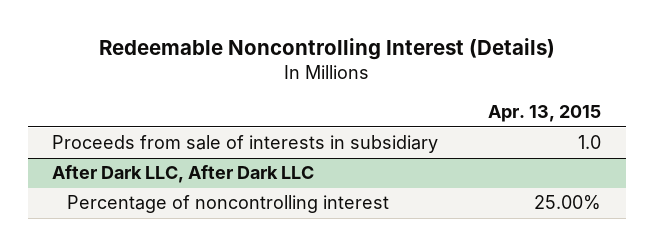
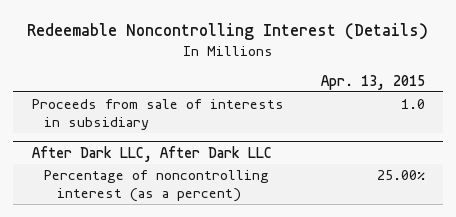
[67,195,390,214] Percentage of noncontrolling interest -> [44,169,270,202] Percentage of noncontrolling interest (as a percent)

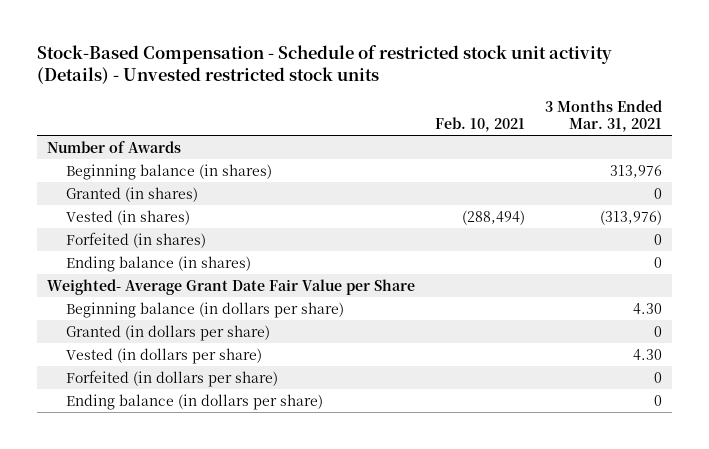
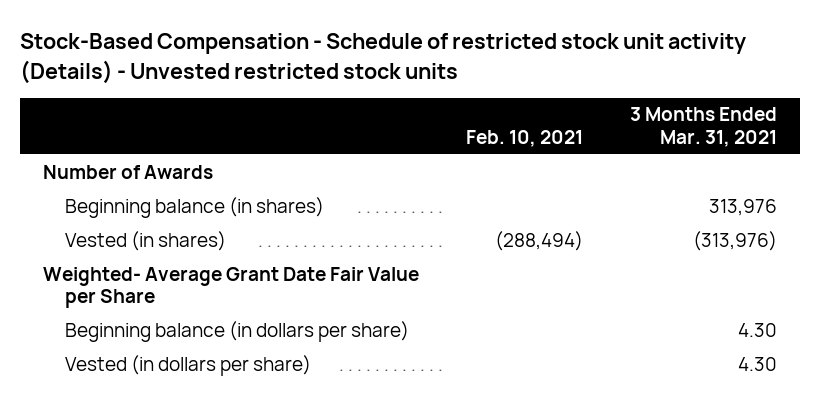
[65,186,198,202] Granted (in shares) -> none
[65,231,206,248] Forfeited (in shares) -> none
[65,255,251,272] Ending balance (in shares) -> none
[65,324,270,341] Granted (in dollars per share) -> none
[65,369,278,387] Forfeited (in dollars per share) -> none
[65,393,323,410] Ending balance (in dollars per share) -> none

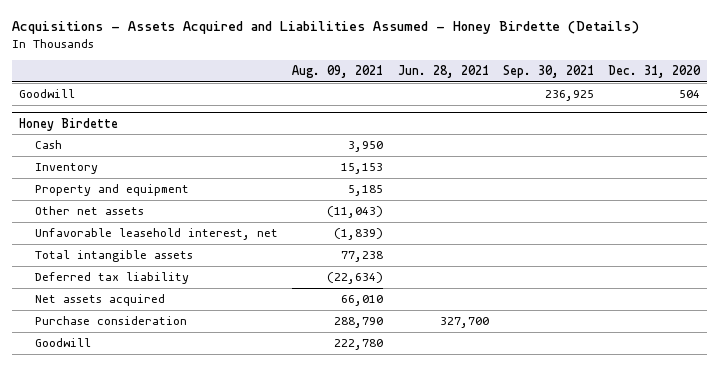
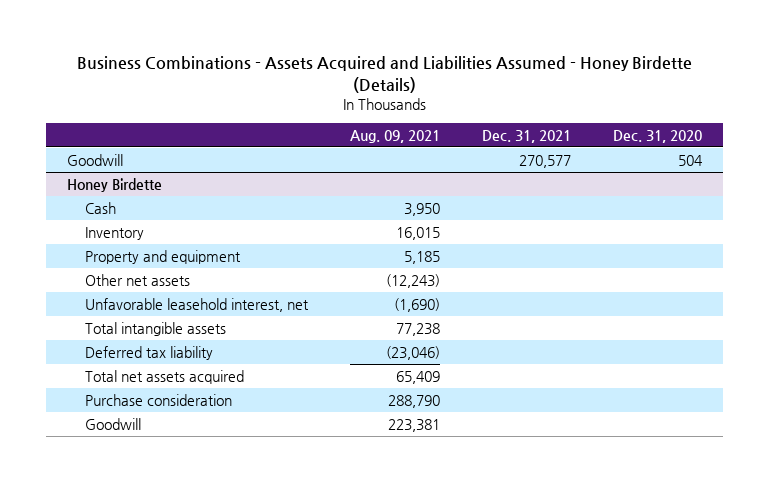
[11,20,639,34] Acquisitions - Assets Acquired and Liabilities Assumed - Honey Birdette (Details) -> [76,56,692,93] Business Combinations - Assets Acquired and Liabilities Assumed - Honey Birdette (Details)
[397,65,489,79] Jun. 28, 2021 -> none
[502,65,594,79] Sep. 30, 2021 -> none
none -> [482,129,572,143] Dec. 31, 2021
[341,163,384,175] 15,153 -> [396,226,441,240] 16,015
[327,206,384,219] (11,043) -> [386,273,441,288] (12,243)
[334,228,384,241] (1,839) -> [394,297,441,312] (1,690)
[327,272,384,285] (22,634) -> [386,345,441,360] (23,046)
[34,294,165,307] Net assets acquired -> [85,369,245,384] Total net assets acquired
[341,295,384,307] 66,010 -> [396,370,441,384] 65,409
[334,339,384,351] 222,780 -> [388,418,441,432] 223,381

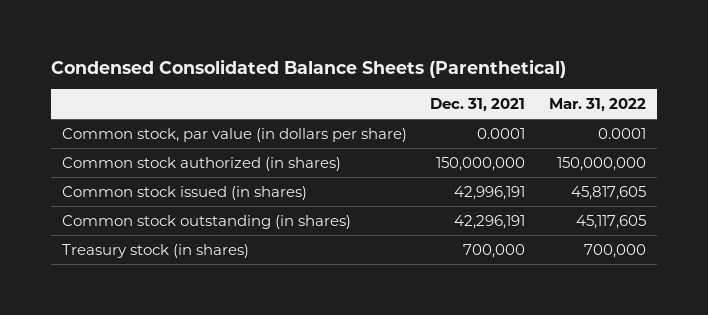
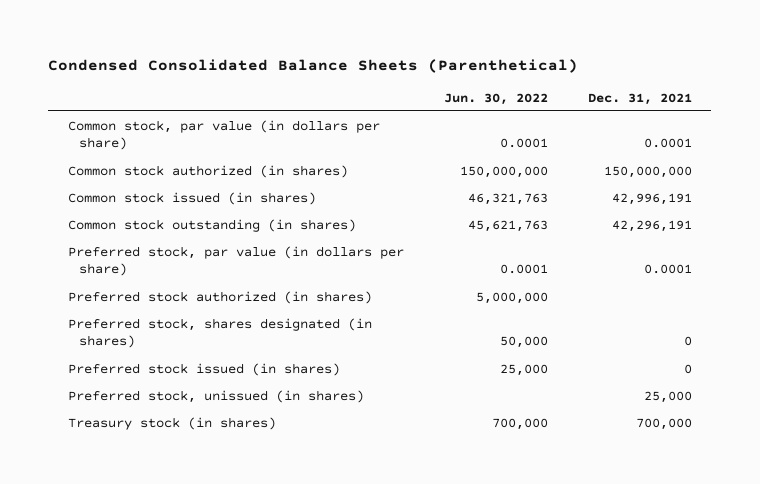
[548,98,646,113] Mar. 31, 2022 -> none
none -> [443,92,548,105] Jun. 30, 2022
none -> [68,245,405,277] Preferred stock, par value (in dollars per share)
none -> [68,290,373,304] Preferred stock authorized (in shares)
none -> [68,317,373,349] Preferred stock, shares designated (in shares)
none -> [68,362,341,376] Preferred stock issued (in shares)
none -> [68,389,365,403] Preferred stock, unissued (in shares)

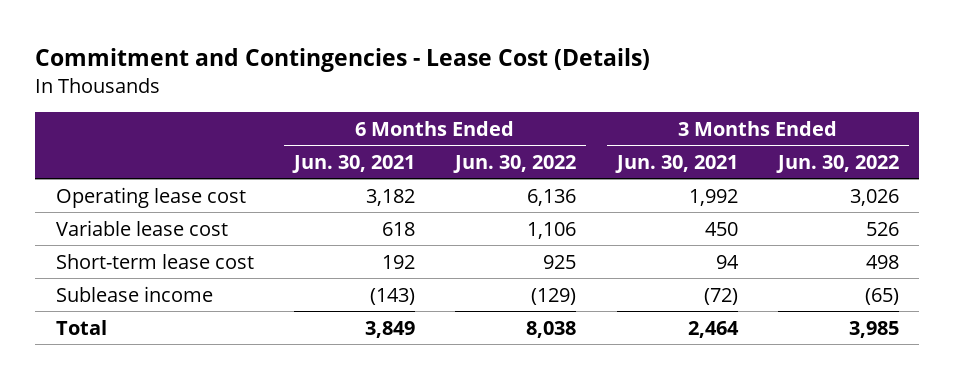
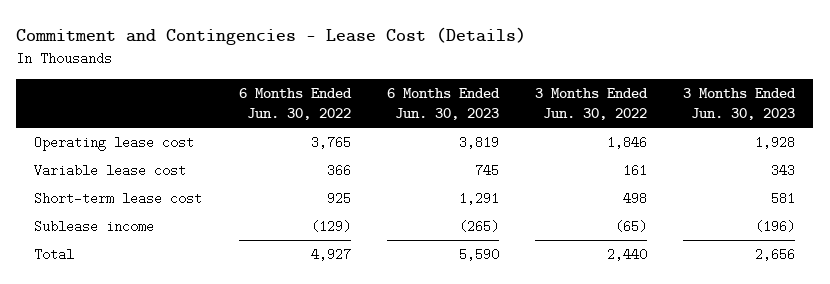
[291,154,415,173] Jun. 30, 2021 -> none
[614,154,738,173] Jun. 30, 2021 -> none
none -> [386,88,500,120] 6 Months Ended Jun. 30, 2023
none -> [683,88,797,120] 3 Months Ended Jun. 30, 2023
[527,188,577,206] 6,136 -> [310,136,351,150] 3,765
[850,188,900,206] 3,026 -> [606,136,647,150] 1,846
[527,221,577,239] 1,106 -> [326,164,351,178] 366
[866,221,900,236] 526 -> [622,164,647,178] 161
[526,320,577,338] 8,038 -> [310,248,351,262] 4,927
[849,320,900,338] 3,985 -> [606,248,647,262] 2,440

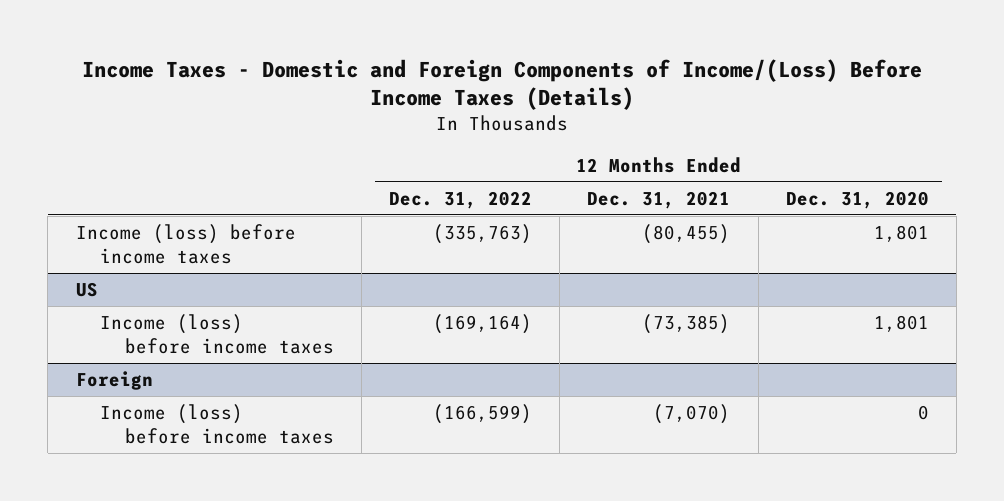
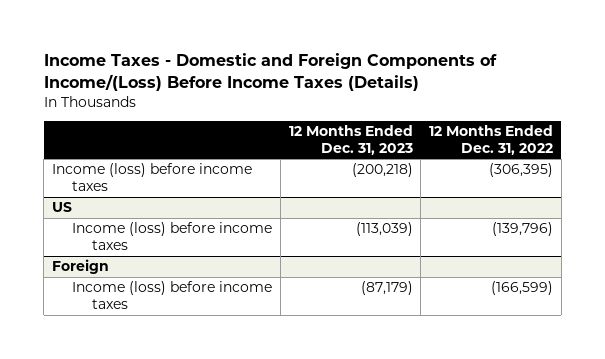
[587,190,731,209] Dec. 31, 2021 -> none
[785,190,929,209] Dec. 31, 2020 -> none
none -> [288,124,413,155] 12 Months Ended Dec. 31, 2023
[433,223,533,244] (335,763) -> [488,163,553,178] (306,395)
[433,313,533,334] (169,164) -> [491,222,553,237] (139,796)

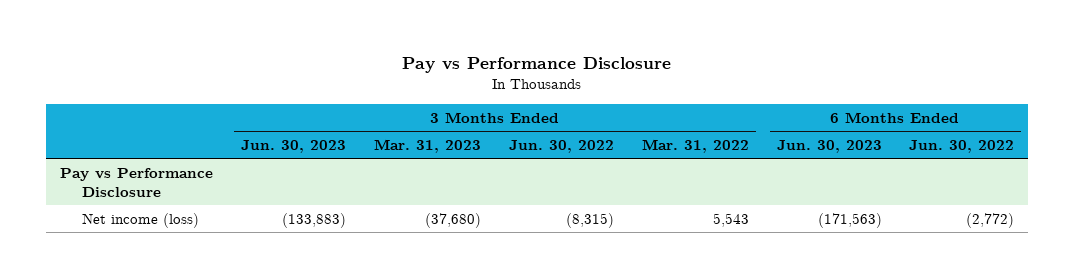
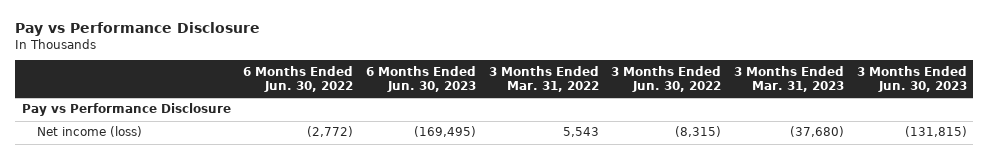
[282,212,347,228] (133,883) -> [904,126,967,138] (131,815)
[817,212,882,228] (171,563) -> [413,126,476,138] (169,495)

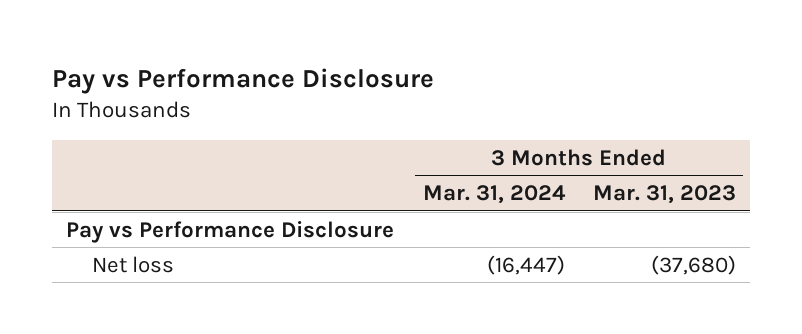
[243,65,354,93] 6 Months Ended Jun. 30, 2022 -> none
[365,65,476,93] 6 Months Ended Jun. 30, 2023 -> none
[488,65,599,93] 3 Months Ended Mar. 31, 2022 -> none
[611,65,722,93] 3 Months Ended Jun. 30, 2022 -> none
[856,65,967,93] 3 Months Ended Jun. 30, 2023 -> none
none -> [422,184,566,204] Mar. 31, 2024
[36,126,142,138] Net income (loss) -> [91,255,174,273] Net loss

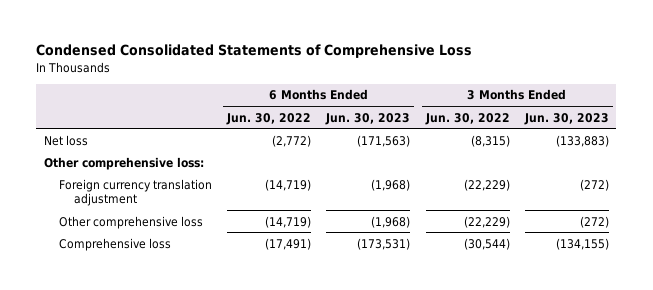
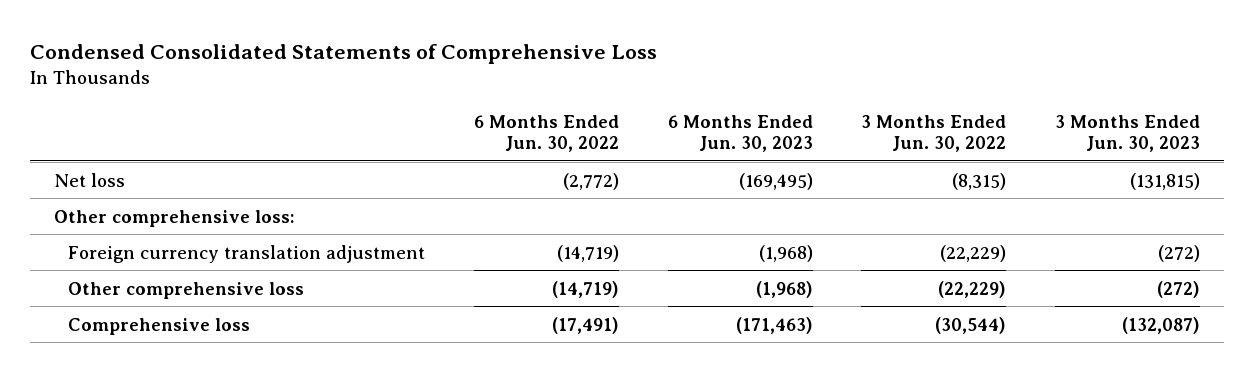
[357,134,411,147] (171,563) -> [738,172,813,190] (169,495)
[555,134,609,147] (133,883) -> [1129,172,1200,190] (131,815)
[357,237,411,250] (173,531) -> [735,316,813,334] (171,463)
[555,237,609,250] (134,155) -> [1121,316,1200,334] (132,087)

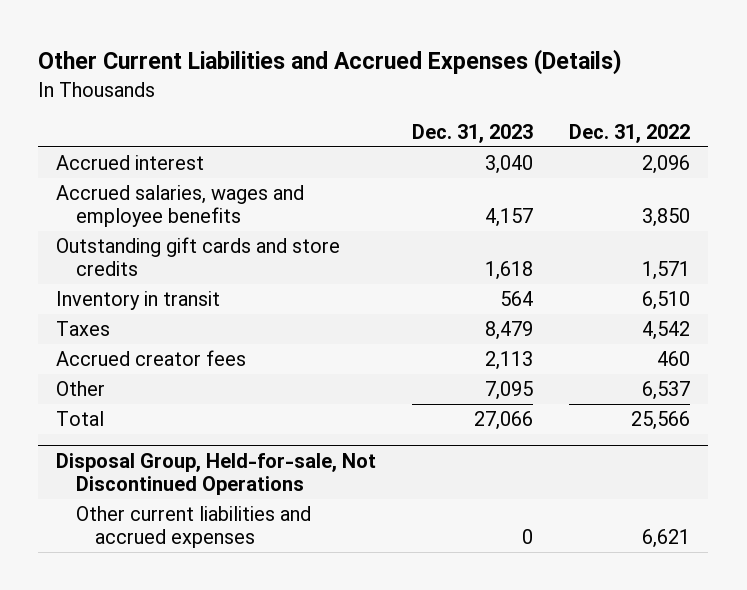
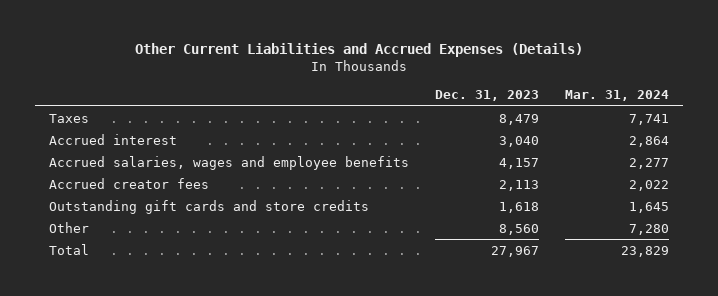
[569,123,691,143] Dec. 31, 2022 -> none
none -> [565,90,670,102] Mar. 31, 2024
[56,321,111,337] Taxes -> [48,113,89,123] Taxes
[56,291,221,311] Inventory in transit -> none
[56,452,377,496] Disposal Group, Held-for-sale, Not Discontinued Operations -> none
[75,506,311,549] Other current liabilities and accrued expenses -> none
[56,237,341,277] Outstanding gift cards and store credits -> [48,199,369,214] Outstanding gift cards and store credits
[485,381,534,401] 7,095 -> [498,223,539,235] 8,560
[474,411,534,431] 27,066 -> [490,245,539,257] 27,967

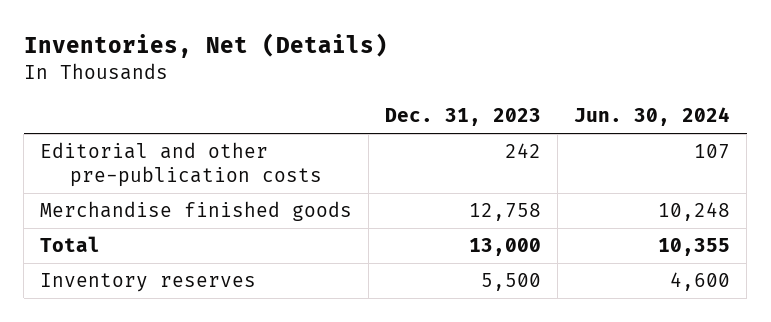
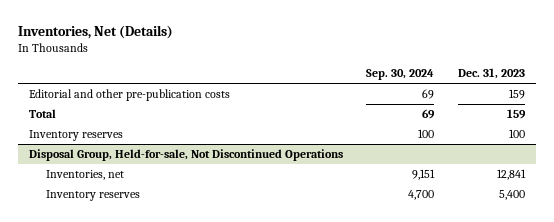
[574,107,731,127] Jun. 30, 2024 -> none
none -> [366,69,435,81] Sep. 30, 2024
[40,201,353,222] Merchandise finished goods -> none
[505,143,542,159] 242 -> [508,88,525,99] 159
[469,238,542,257] 13,000 -> [506,108,526,119] 159
[481,273,542,292] 5,500 -> [508,128,525,138] 100
none -> [29,148,344,161] Disposal Group, Held-for-sale, Not Discontinued Operations
none -> [45,169,124,180] Inventories, net
none -> [45,189,140,201] Inventory reserves

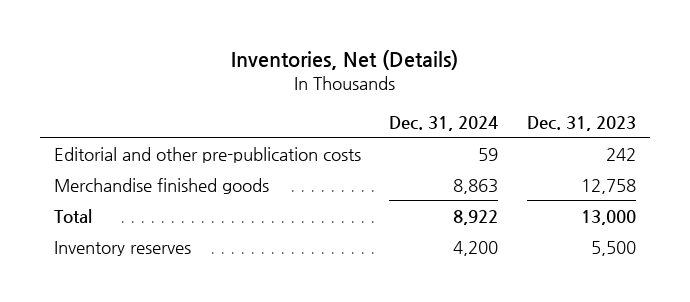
[366,69,435,81] Sep. 30, 2024 -> none
none -> [389,115,499,131] Dec. 31, 2024
[29,148,344,161] Disposal Group, Held-for-sale, Not Discontinued Operations -> none
[45,169,124,180] Inventories, net -> none
[45,189,140,201] Inventory reserves -> none
[508,88,525,99] 159 -> [605,147,636,161] 242
none -> [53,177,269,194] Merchandise finished goods
[506,108,526,119] 159 -> [580,209,636,225] 13,000
[508,128,525,138] 100 -> [590,240,636,256] 5,500

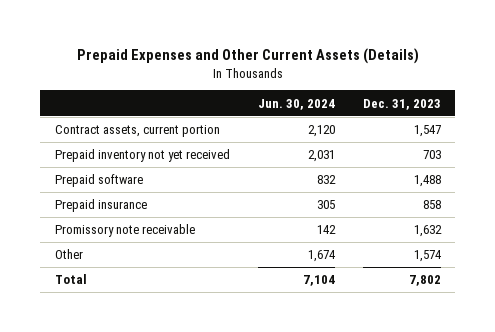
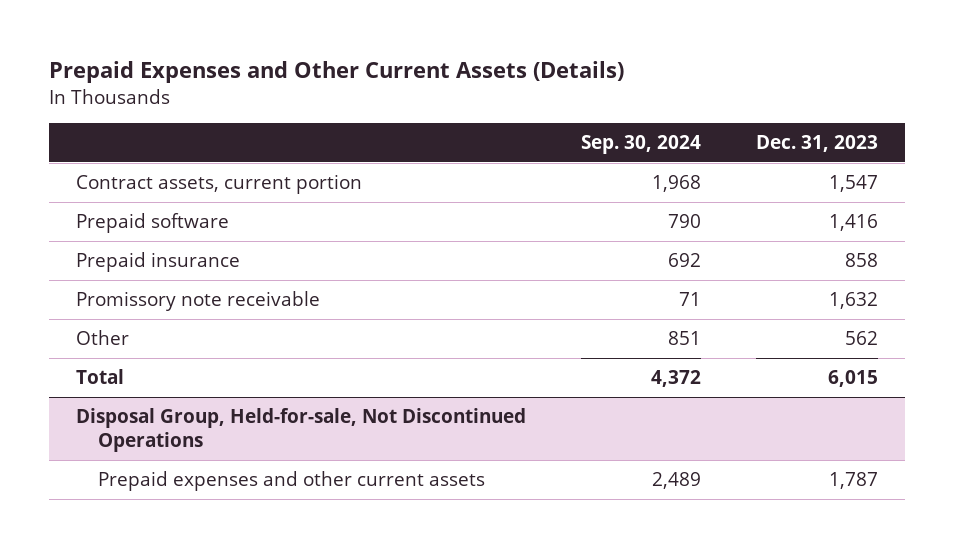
[257,98,335,110] Jun. 30, 2024 -> none
none -> [581,134,702,154] Sep. 30, 2024
[54,149,230,163] Prepaid inventory not yet received -> none
[413,175,441,188] 1,488 -> [828,214,878,232] 1,416
[413,250,442,263] 1,574 -> [844,331,878,346] 562
[408,275,441,287] 7,802 -> [827,370,878,388] 6,015
none -> [76,408,527,453] Disposal Group, Held-for-sale, Not Discontinued Operations
none -> [97,471,485,492] Prepaid expenses and other current assets

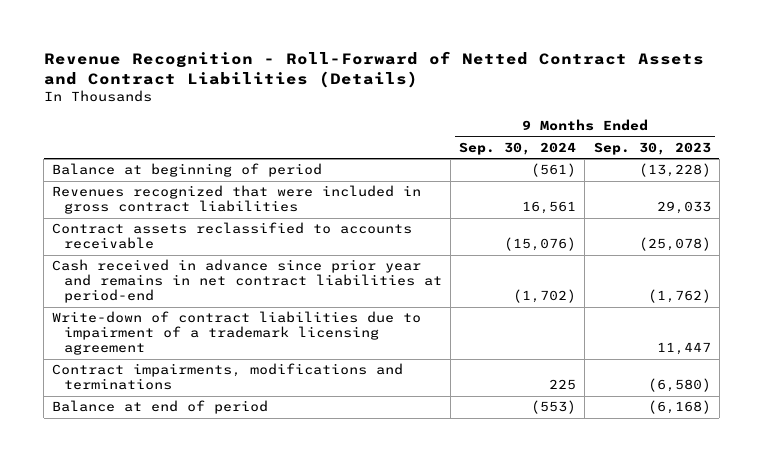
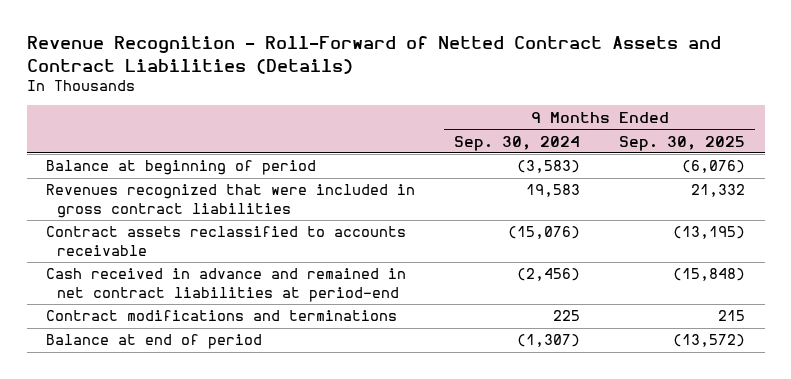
[593,141,711,155] Sep. 30, 2023 -> none
none -> [619,135,746,151] Sep. 30, 2025
[531,163,577,178] (561) -> [517,160,581,174] (3,583)
[522,201,577,215] 16,561 -> [526,184,581,198] 19,583
[52,311,422,356] Write-down of contract liabilities due to impairment of a trademark licensing agreement -> none
[52,259,442,304] Cash received in advance since prior year and remains in net contract liabilities at period-end -> [46,268,407,302] Cash received in advance and remained in net contract liabilities at period-end
[513,289,577,304] (1,702) -> [517,268,581,282] (2,456)
[52,363,404,391] Contract impairments, modifications and terminations -> [46,310,398,322] Contract modifications and terminations
[531,400,577,415] (553) -> [517,334,581,348] (1,307)

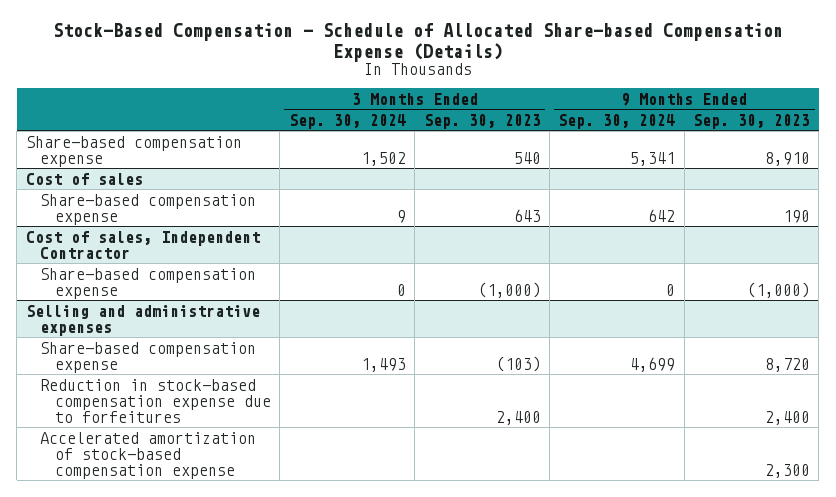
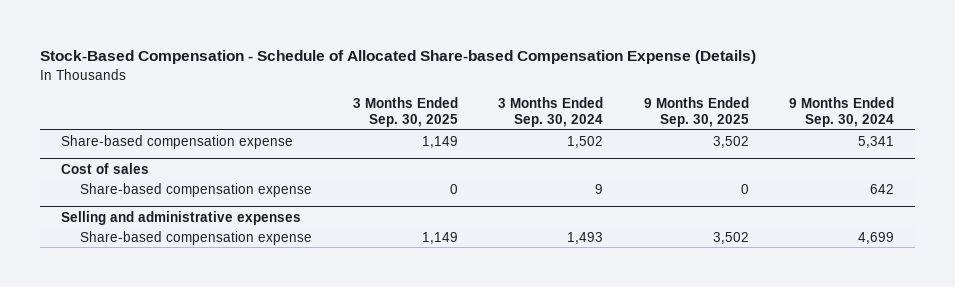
[423,113,541,129] Sep. 30, 2023 -> none
[693,113,811,129] Sep. 30, 2023 -> none
none -> [352,97,458,128] 3 Months Ended Sep. 30, 2025
none -> [643,97,749,128] 9 Months Ended Sep. 30, 2025
[25,230,260,259] Cost of sales, Independent Contractor -> none
[40,267,257,299] Share-based compensation expense -> none
[40,378,271,423] Reduction in stock-based compensation expense due to forfeitures -> none
[40,431,257,479] Accelerated amortization of stock-based compensation expense -> none

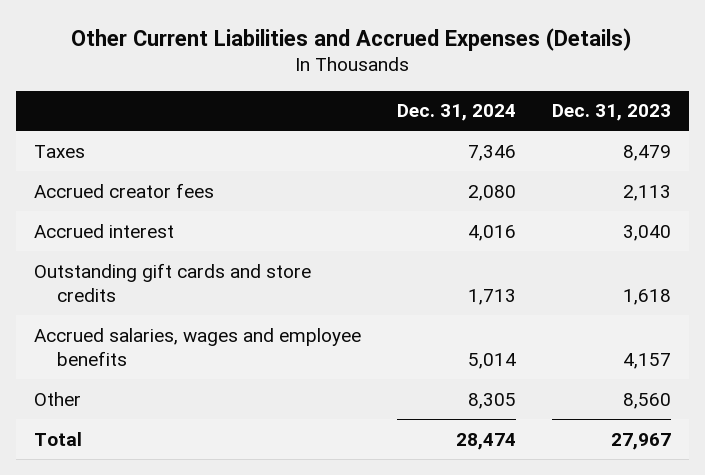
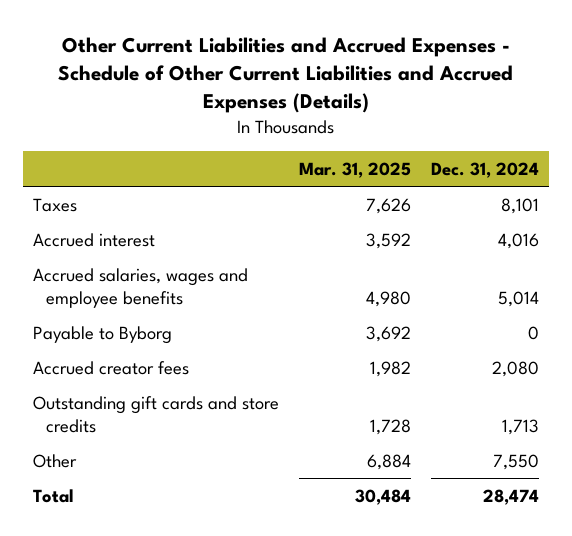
[71,27,633,51] Other Current Liabilities and Accrued Expenses (Details) -> [58,36,514,114] Other Current Liabilities and Accrued Expenses - Schedule of Other Current Liabilities and Accrued Expenses (Details)
[551,104,671,122] Dec. 31, 2023 -> none
none -> [299,161,412,178] Mar. 31, 2025
[467,144,516,161] 7,346 -> [500,197,539,214] 8,101
none -> [33,325,173,344] Payable to Byborg
[33,182,214,198] Accrued creator fees -> [33,360,190,375] Accrued creator fees
[33,262,311,303] Outstanding gift cards and store credits -> [33,395,280,433] Outstanding gift cards and store credits
[467,392,516,409] 8,305 -> [492,453,539,470] 7,550

